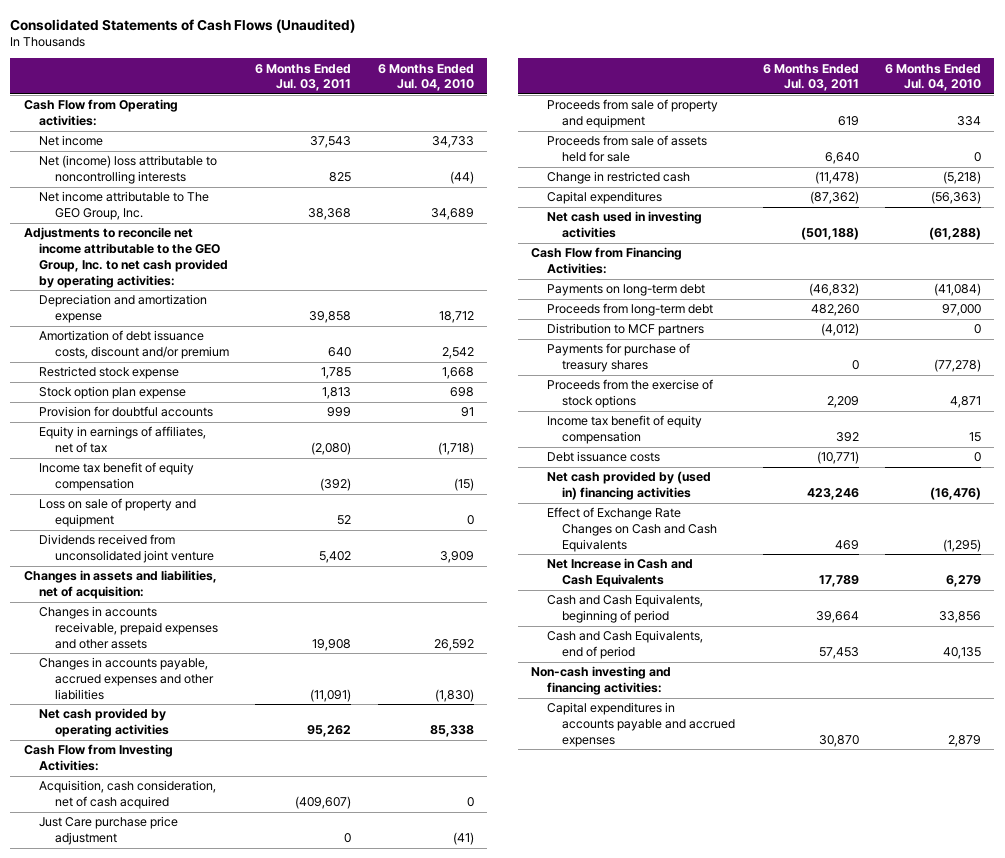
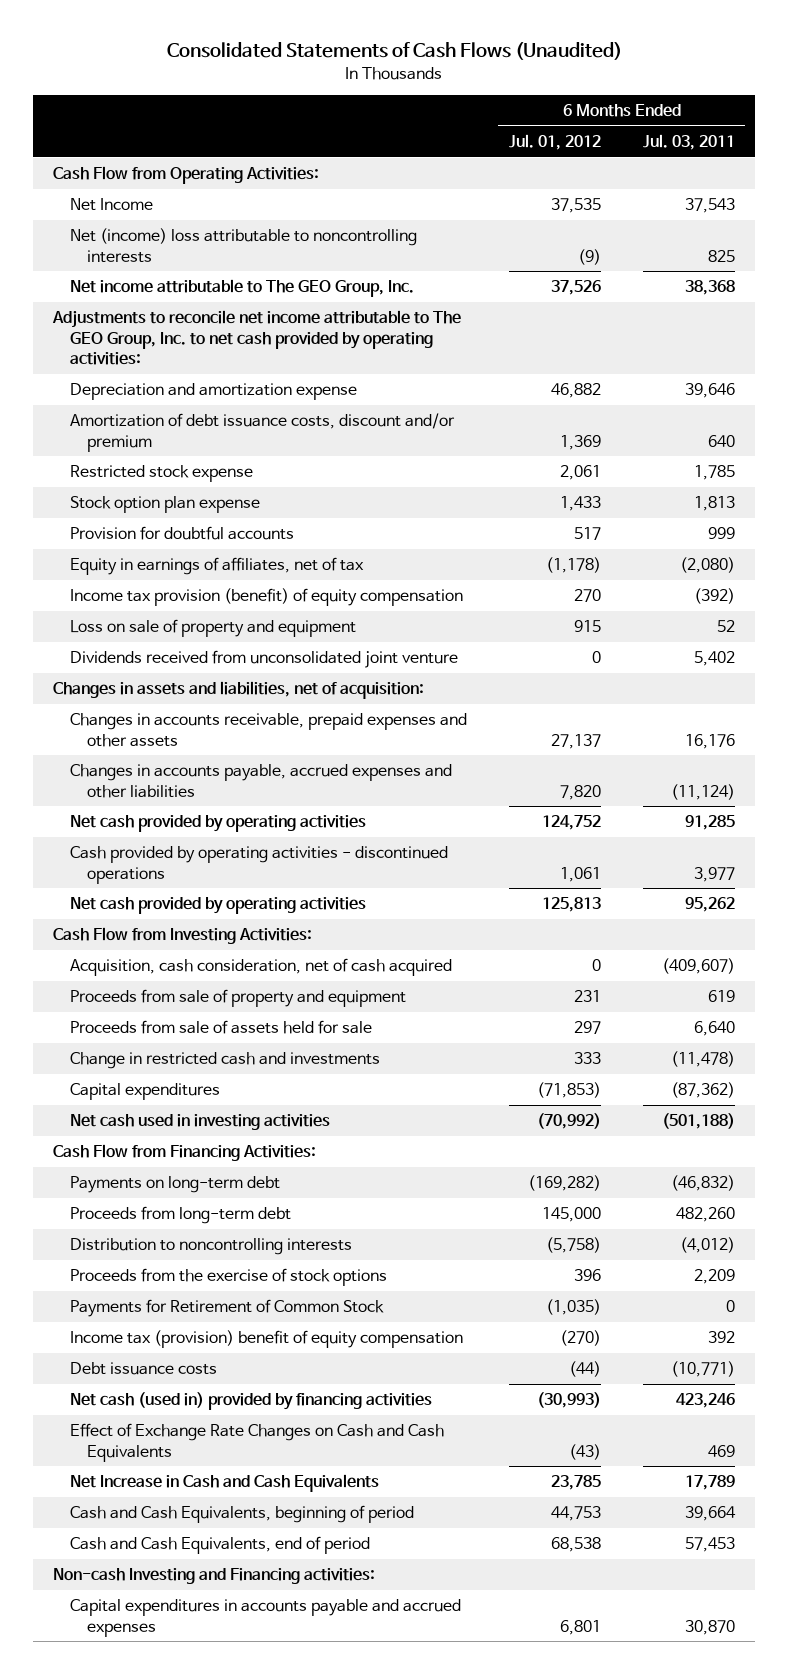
[377,63,474,92] 6 Months Ended Jul. 04, 2010 -> none
none -> [508,134,601,151] Jul. 01, 2012
[23,99,178,127] Cash Flow from Operating activities: -> [53,166,320,185] Cash Flow from Operating Activities:
[39,135,104,147] Net income -> [70,198,154,212] Net Income
[23,227,229,288] Adjustments to reconcile net income attributable to the GEO Group, Inc. to net cash provided by operating activities: -> [52,310,462,365] Adjustments to reconcile net income attributable to The GEO Group, Inc. to net cash provided by operating activities:
[309,311,352,324] 39,858 -> [684,383,735,399] 39,646
[39,462,195,492] Income tax benefit of equity compensation -> [70,588,464,607] Income tax provision (benefit) of equity compensation
[312,638,352,651] 19,908 -> [684,733,735,749] 16,176
[310,688,352,702] (11,091) -> [670,783,735,800] (11,124)
none -> [70,815,367,833] Net cash provided by operating activities
none -> [70,846,449,884] Cash provided by operating activities - discontinued operations
[39,816,179,846] Just Care purchase price adjustment -> none
[546,171,690,185] Change in restricted cash -> [70,1052,381,1070] Change in restricted cash and investments
[546,343,690,373] Payments for purchase of treasury shares -> none
[546,323,704,337] Distribution to MCF partners -> [70,1238,353,1256] Distribution to noncontrolling interests
none -> [70,1299,385,1318] Payments for Retirement of Common Stock
[546,415,702,445] Income tax benefit of equity compensation -> [70,1330,464,1349] Income tax (provision) benefit of equity compensation
[546,471,711,501] Net cash provided by (used in) financing activities -> [70,1392,433,1411] Net cash (used in) provided by financing activities
[530,666,671,696] Non-cash investing and financing activities: -> [53,1568,376,1585] Non-cash Investing and Financing activities:

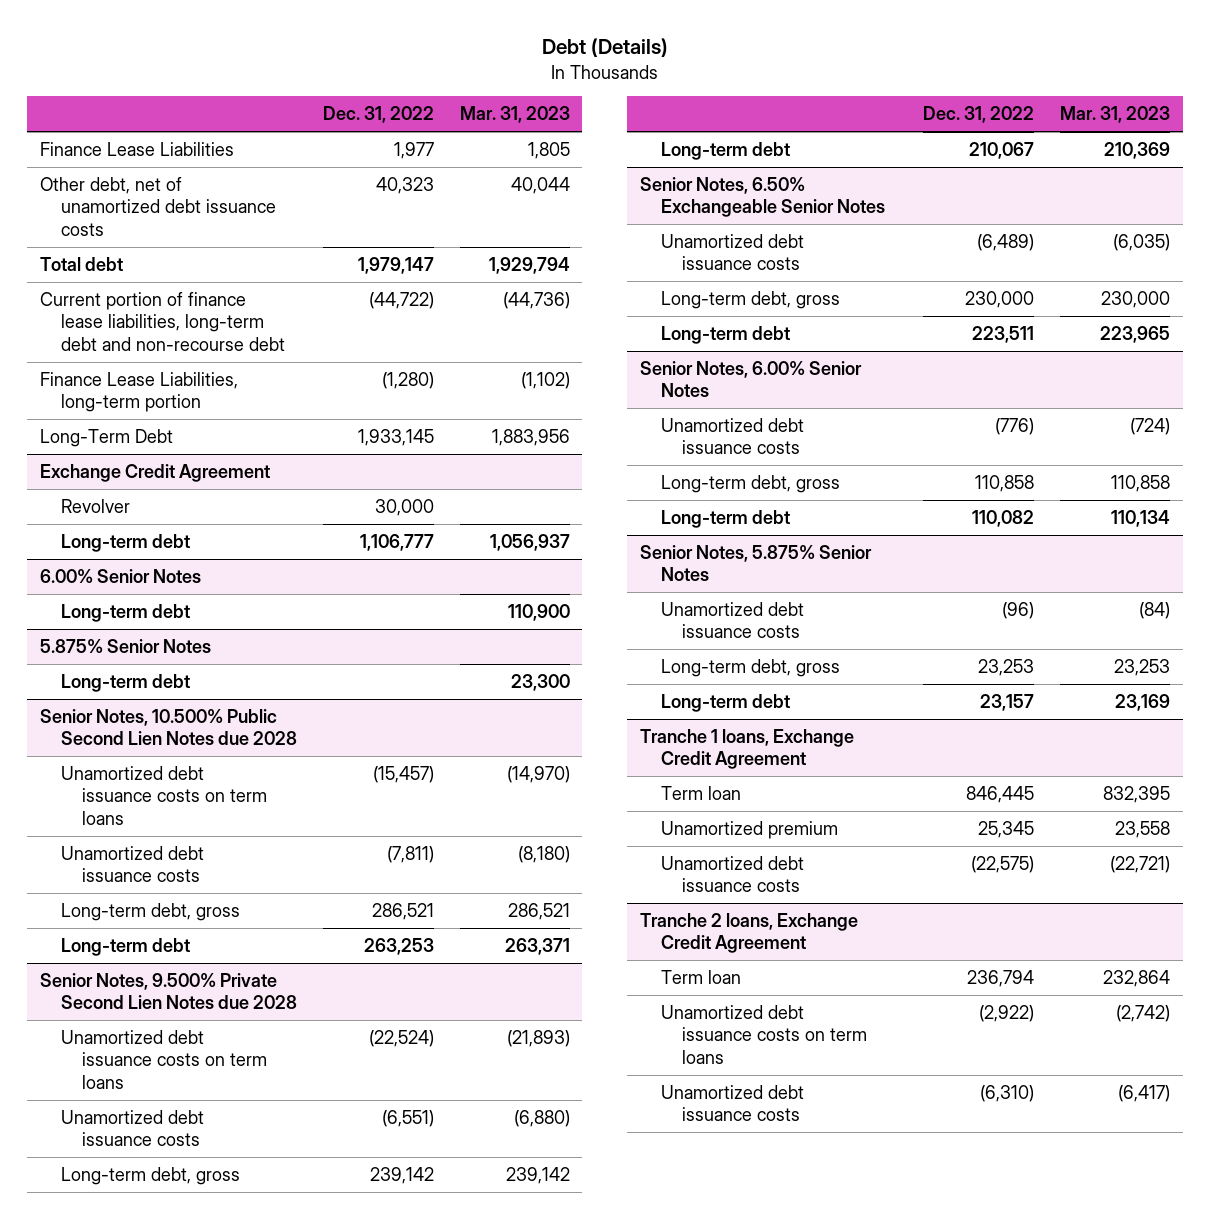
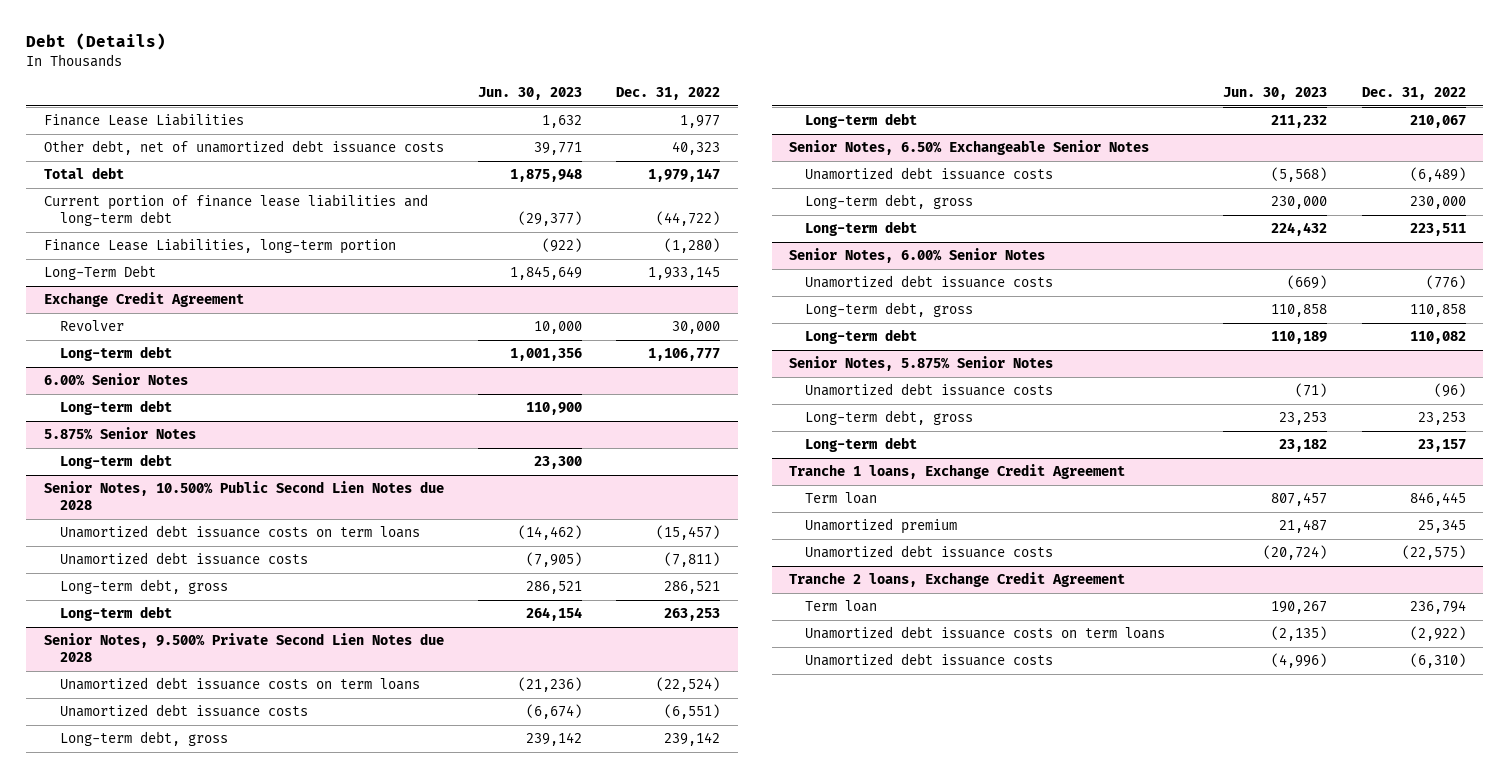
[459,106,570,124] Mar. 31, 2023 -> none
none -> [478,87,583,101] Jun. 30, 2023
[39,291,285,351] Current portion of finance lease liabilities, long-term debt and non-recourse debt -> [43,194,428,227] Current portion of finance lease liabilities and long-term debt

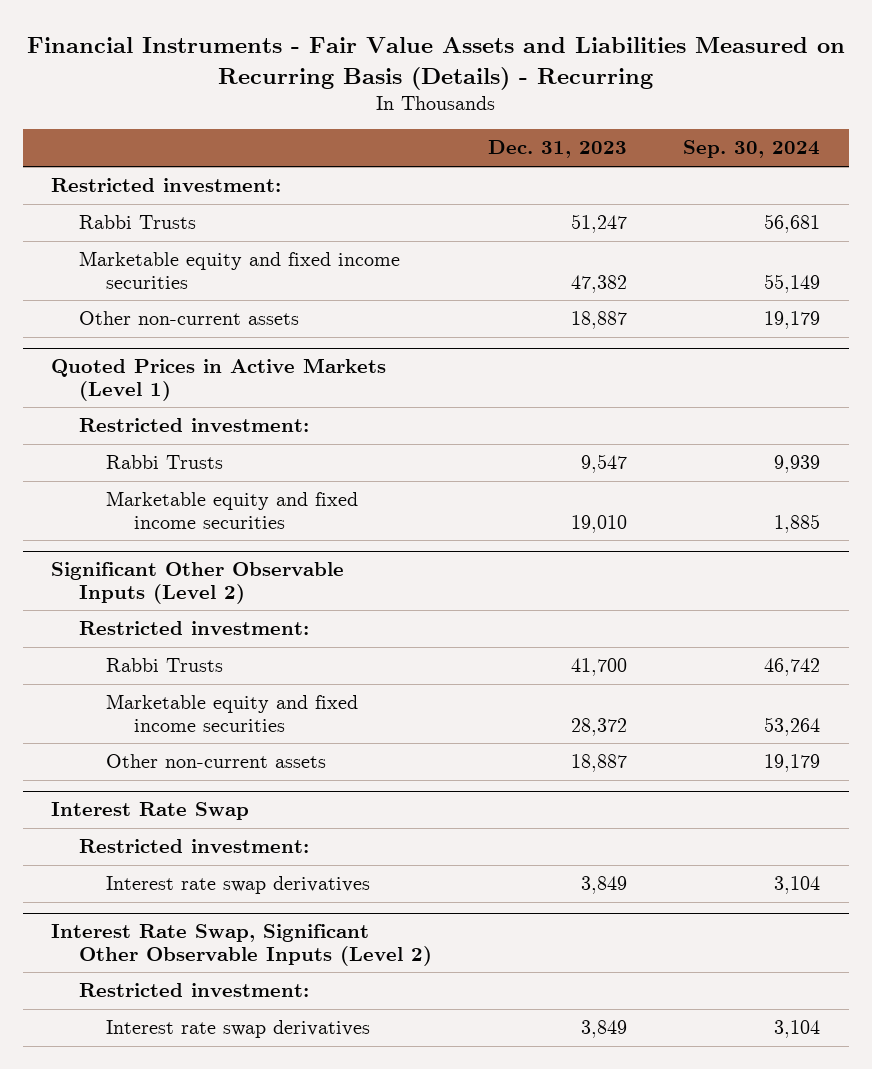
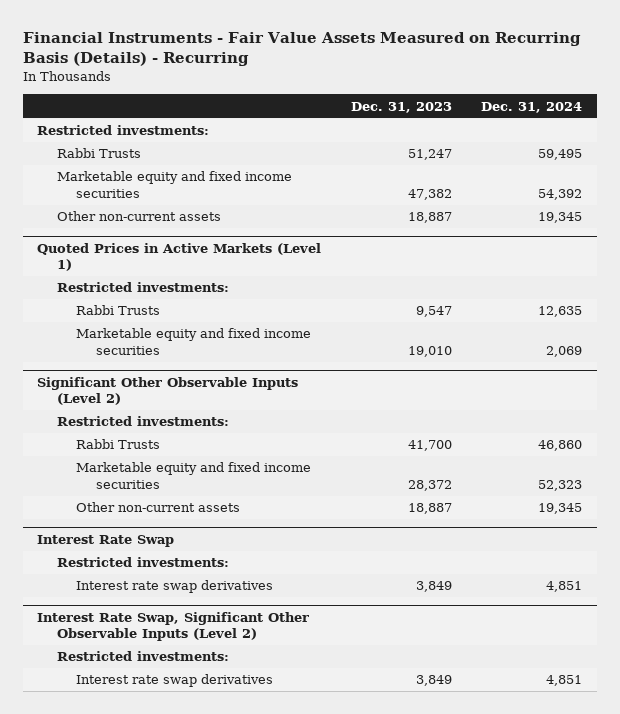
[26,37,845,90] Financial Instruments - Fair Value Assets and Liabilities Measured on Recurring Basis (Details) - Recurring -> [22,32,581,67] Financial Instruments - Fair Value Assets Measured on Recurring Basis (Details) - Recurring
[683,140,821,159] Sep. 30, 2024 -> none
none -> [481,101,583,113] Dec. 31, 2024
[51,178,282,193] Restricted investment: -> [37,125,210,136] Restricted investments:
[78,418,309,433] Restricted investment: -> [56,282,229,293] Restricted investments:
[78,621,309,636] Restricted investment: -> [56,416,229,427] Restricted investments:
[78,839,309,854] Restricted investment: -> [56,557,229,568] Restricted investments:
[78,983,309,998] Restricted investment: -> [56,651,229,662] Restricted investments:

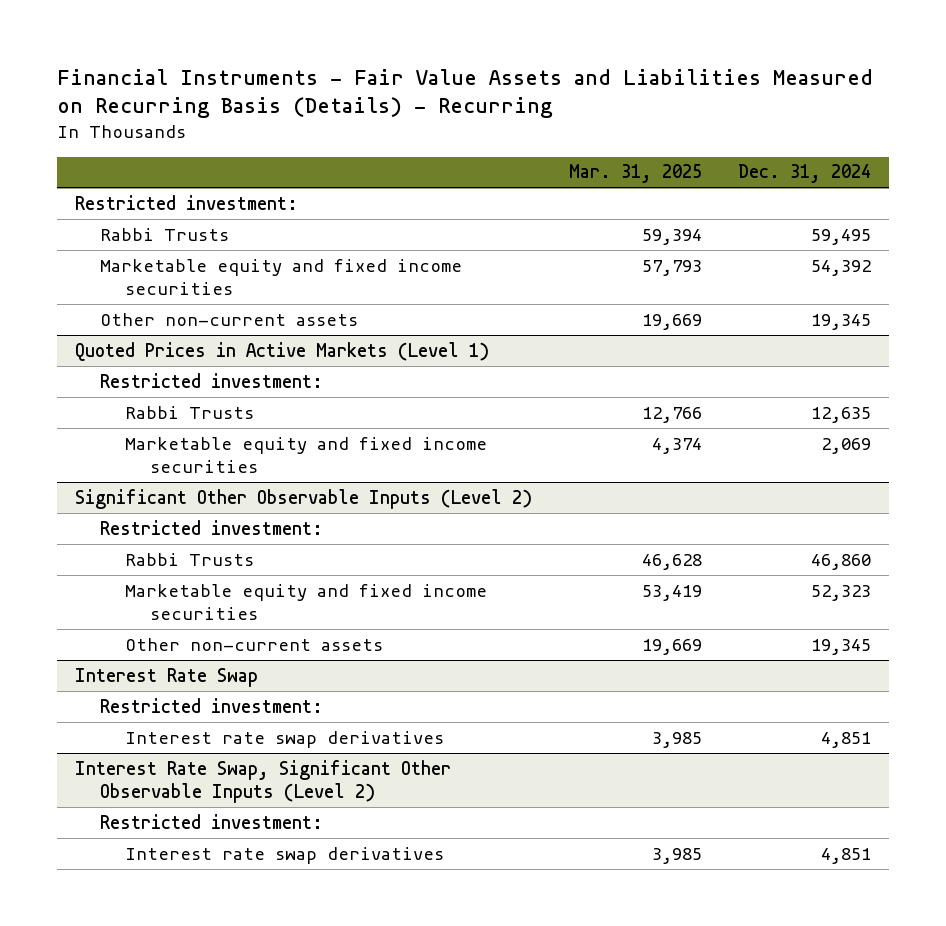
[22,32,581,67] Financial Instruments - Fair Value Assets Measured on Recurring Basis (Details) - Recurring -> [56,69,873,119] Financial Instruments - Fair Value Assets and Liabilities Measured on Recurring Basis (Details) - Recurring
[350,101,452,113] Dec. 31, 2023 -> none
none -> [568,164,702,184] Mar. 31, 2025
[37,125,210,136] Restricted investments: -> [74,194,298,210] Restricted investment:
[56,282,229,293] Restricted investments: -> [99,372,323,388] Restricted investment:
[56,416,229,427] Restricted investments: -> [99,519,323,535] Restricted investment:
[56,557,229,568] Restricted investments: -> [99,697,323,713] Restricted investment:
[56,651,229,662] Restricted investments: -> [99,813,323,829] Restricted investment:

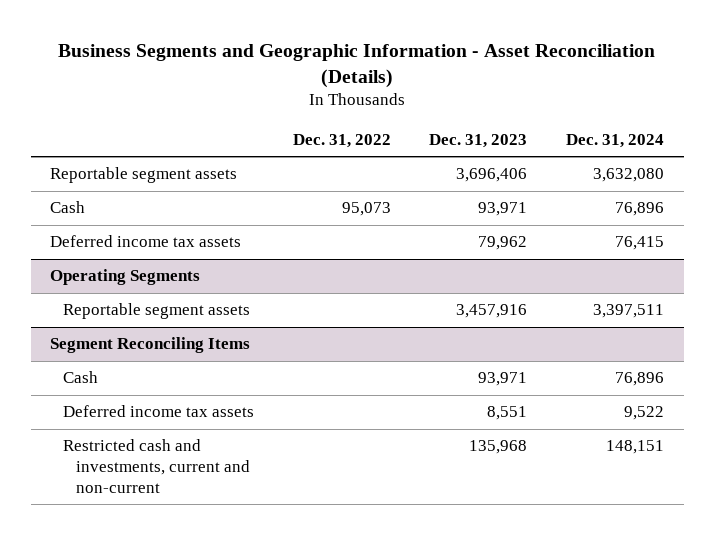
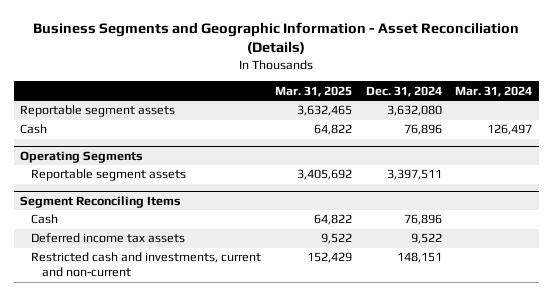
[292,133,391,148] Dec. 31, 2022 -> none
[429,133,528,148] Dec. 31, 2023 -> none
none -> [274,85,352,97] Mar. 31, 2025
none -> [455,85,533,97] Mar. 31, 2024
[49,235,241,248] Deferred income tax assets -> none

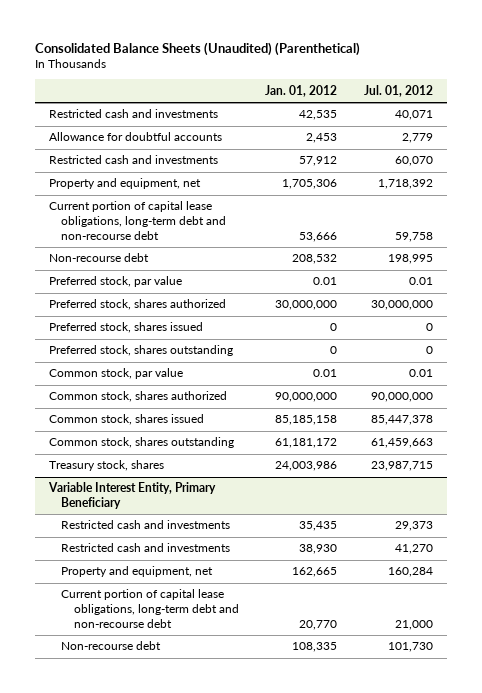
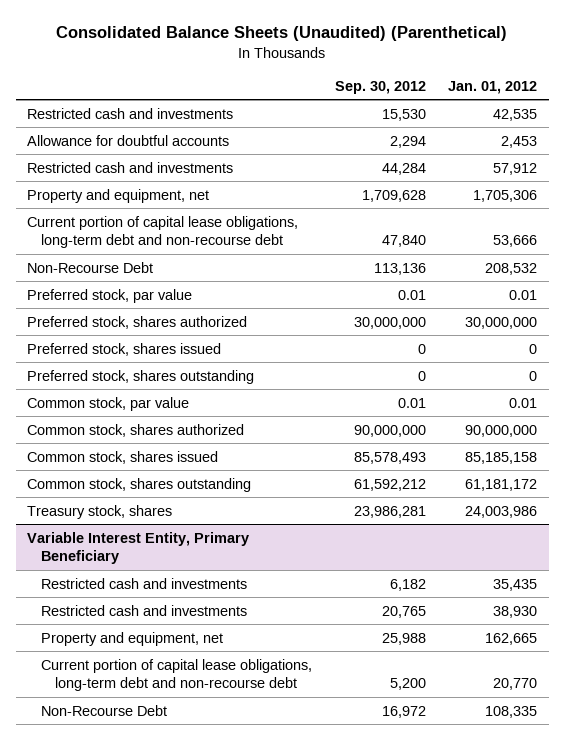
[364,84,434,97] Jul. 01, 2012 -> none
none -> [334,80,426,94] Sep. 30, 2012
[48,253,149,263] Non-recourse debt -> [26,261,153,273] Non-Recourse Debt
[61,641,162,651] Non-recourse debt -> [40,704,167,716] Non-Recourse Debt

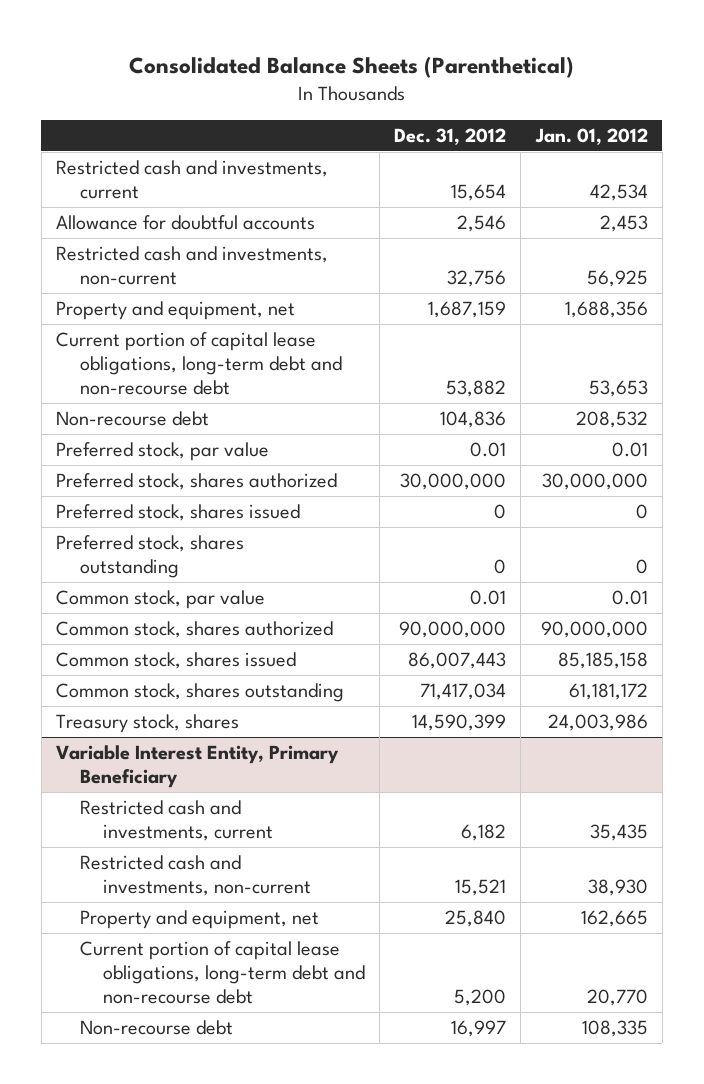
[56,26,508,42] Consolidated Balance Sheets (Unaudited) (Parenthetical) -> [128,55,574,78] Consolidated Balance Sheets (Parenthetical)
[334,80,426,94] Sep. 30, 2012 -> none
none -> [394,128,507,146] Dec. 31, 2012
[26,107,233,119] Restricted cash and investments -> [56,160,329,200] Restricted cash and investments, current
[493,108,538,121] 42,535 -> [589,184,648,202] 42,534
[26,161,233,173] Restricted cash and investments -> [56,246,329,286] Restricted cash and investments, non-current
[493,162,538,175] 57,912 -> [586,270,648,288] 56,925
[473,189,538,202] 1,705,306 -> [564,301,648,319] 1,688,356
[493,235,538,248] 53,666 -> [588,380,648,398] 53,653
[26,261,153,273] Non-Recourse Debt -> [56,411,210,427] Non-recourse debt
[40,577,247,589] Restricted cash and investments -> [79,800,274,842] Restricted cash and investments, current
[40,604,247,616] Restricted cash and investments -> [79,855,312,897] Restricted cash and investments, non-current
[40,704,167,716] Non-Recourse Debt -> [79,1020,233,1036] Non-recourse debt

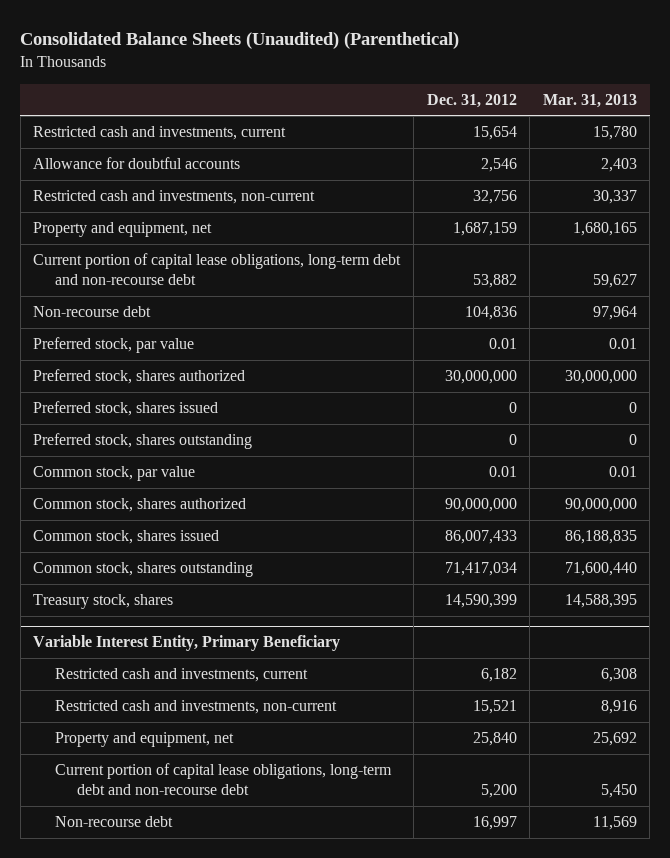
[128,55,574,78] Consolidated Balance Sheets (Parenthetical) -> [20,32,460,50] Consolidated Balance Sheets (Unaudited) (Parenthetical)
[534,128,648,146] Jan. 01, 2012 -> none
none -> [542,93,637,108] Mar. 31, 2013
[408,652,507,670] 86,007,443 -> [444,530,517,545] 86,007,433

